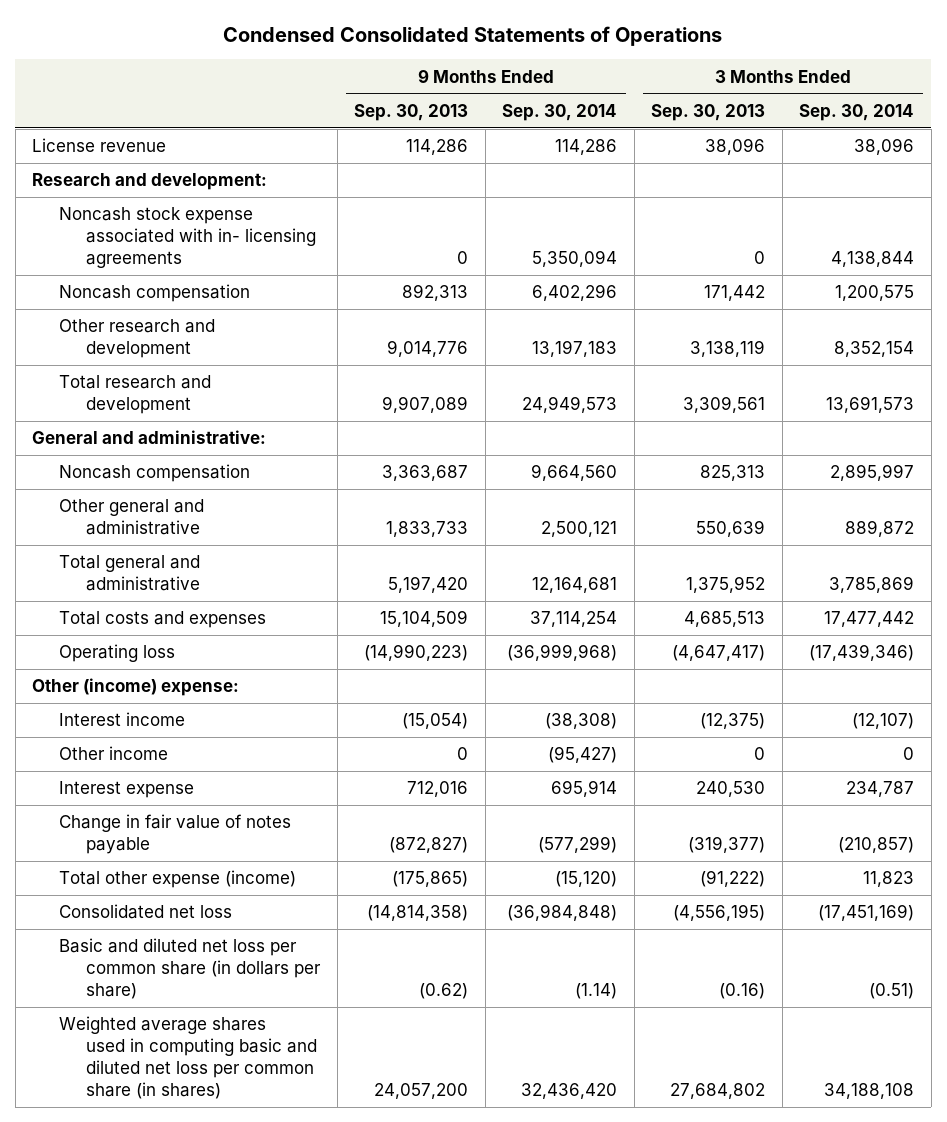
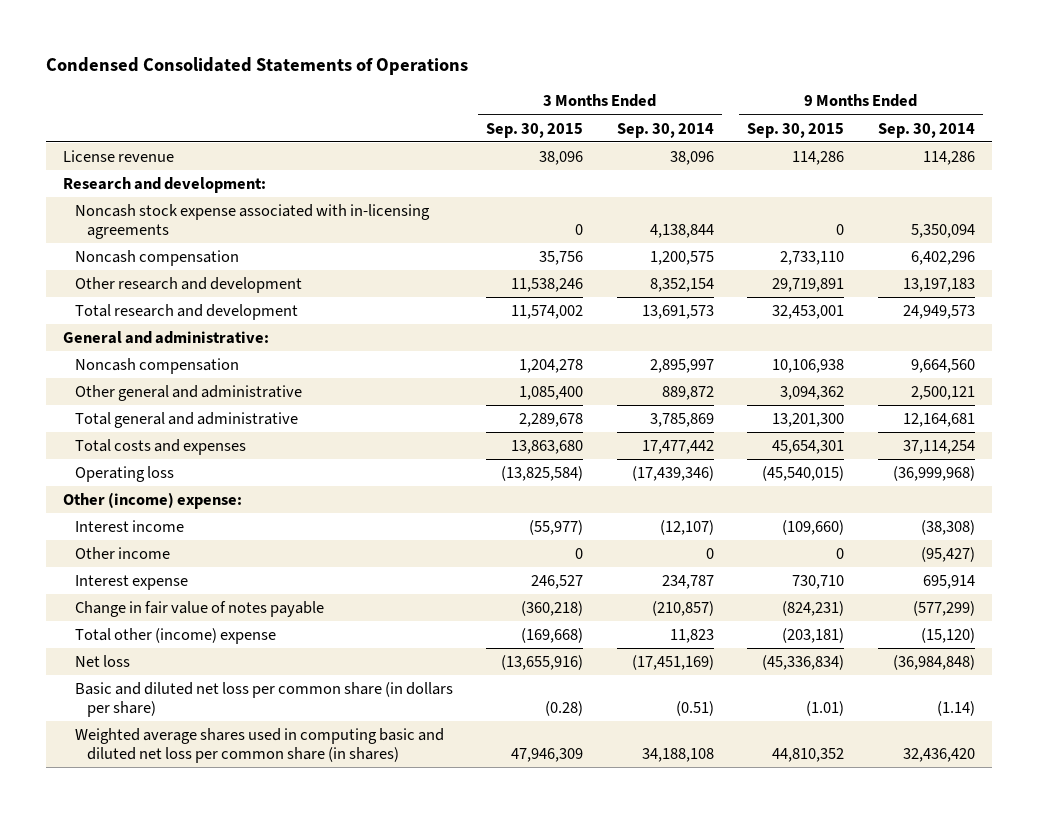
[354,103,469,121] Sep. 30, 2013 -> none
[651,103,766,121] Sep. 30, 2013 -> none
none -> [486,122,584,138] Sep. 30, 2015
none -> [747,122,845,138] Sep. 30, 2015
[59,207,317,269] Noncash stock expense associated with in- licensing agreements -> [74,203,430,239] Noncash stock expense associated with in-licensing agreements
[59,870,297,889] Total other expense (income) -> [74,627,276,644] Total other (income) expense
[59,904,233,920] Consolidated net loss -> [74,654,130,667] Net loss

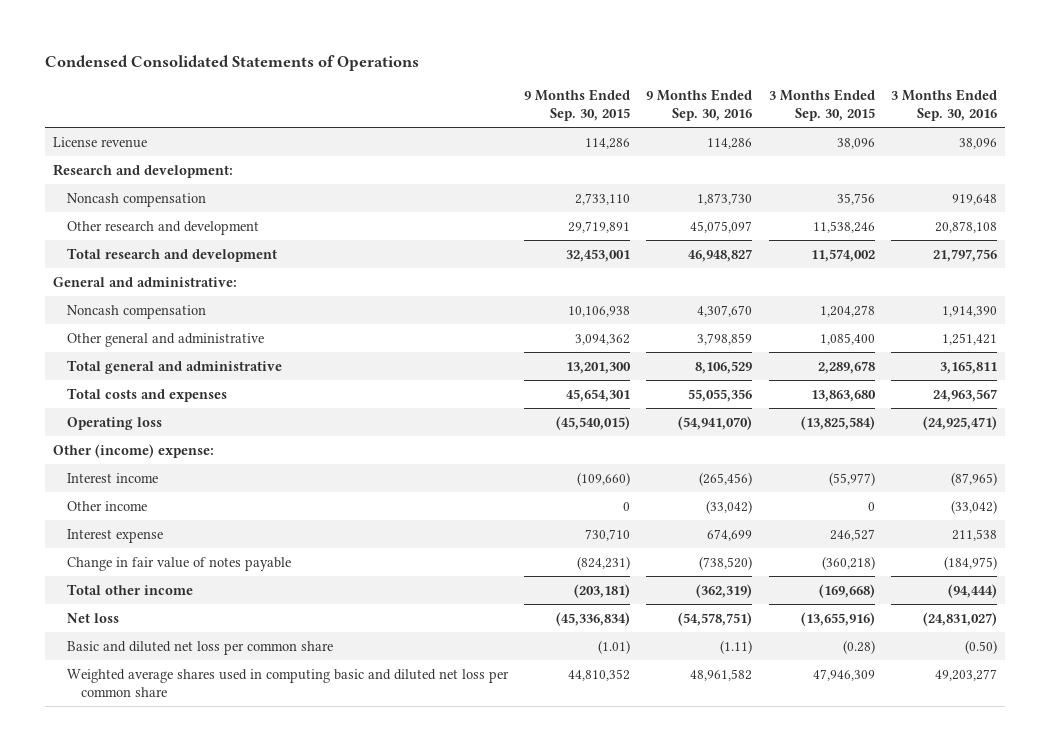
[616,122,714,138] Sep. 30, 2014 -> none
[877,122,975,138] Sep. 30, 2014 -> none
none -> [646,88,753,121] 9 Months Ended Sep. 30, 2016
none -> [891,88,998,121] 3 Months Ended Sep. 30, 2016
[74,203,430,239] Noncash stock expense associated with in-licensing agreements -> none
[74,627,276,644] Total other (income) expense -> [66,583,193,595] Total other income
[74,681,453,717] Basic and diluted net loss per common share (in dollars per share) -> [66,640,333,655] Basic and diluted net loss per common share
[74,727,444,763] Weighted average shares used in computing basic and diluted net loss per common share (in shares) -> [66,668,509,697] Weighted average shares used in computing basic and diluted net loss per common share

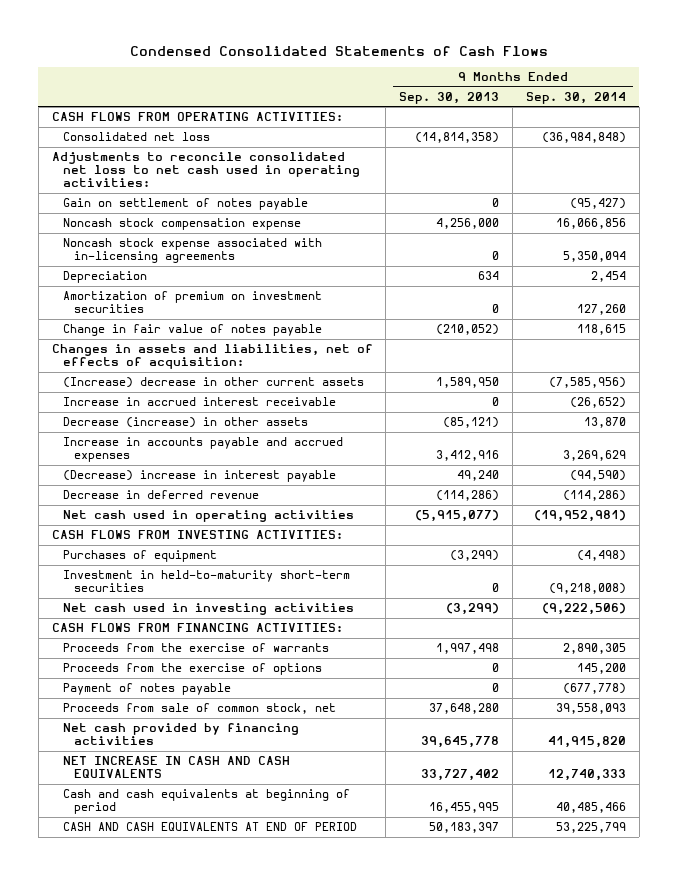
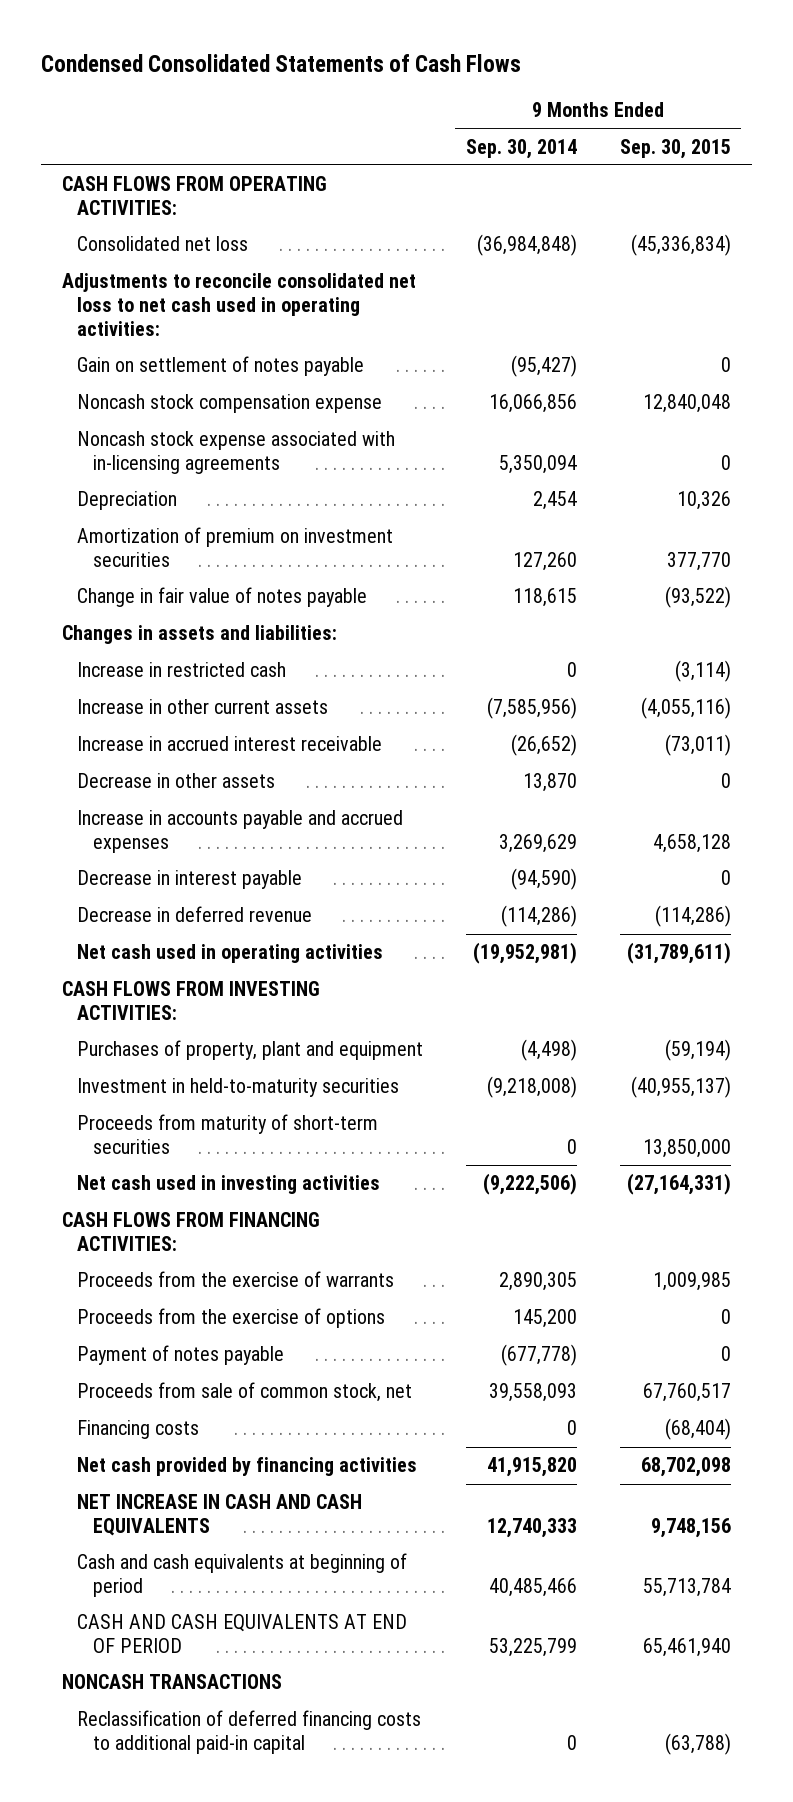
[399,91,500,104] Sep. 30, 2013 -> none
none -> [619,138,731,159] Sep. 30, 2015
[51,344,373,370] Changes in assets and liabilities, net of effects of acquisition: -> [62,625,338,645] Changes in assets and liabilities:
none -> [77,662,287,678] Increase in restricted cash
[62,377,364,389] (Increase) decrease in other current assets -> [77,699,329,715] Increase in other current assets
[62,417,308,429] Decrease (increase) in other assets -> [77,773,276,789] Decrease in other assets
[62,470,336,483] (Decrease) increase in interest payable -> [77,870,303,890] Decrease in interest payable
[62,550,217,563] Purchases of equipment -> [77,1040,424,1061] Purchases of property, plant and equipment
[62,570,350,593] Investment in held-to-maturity short-term securities -> [77,1078,400,1098] Investment in held-to-maturity securities
none -> [77,1114,379,1155] Proceeds from maturity of short-term securities
none -> [77,1420,200,1440] Financing costs
none -> [62,1674,283,1690] NONCASH TRANSACTIONS
none -> [77,1710,422,1755] Reclassification of deferred financing costs to additional paid-in capital

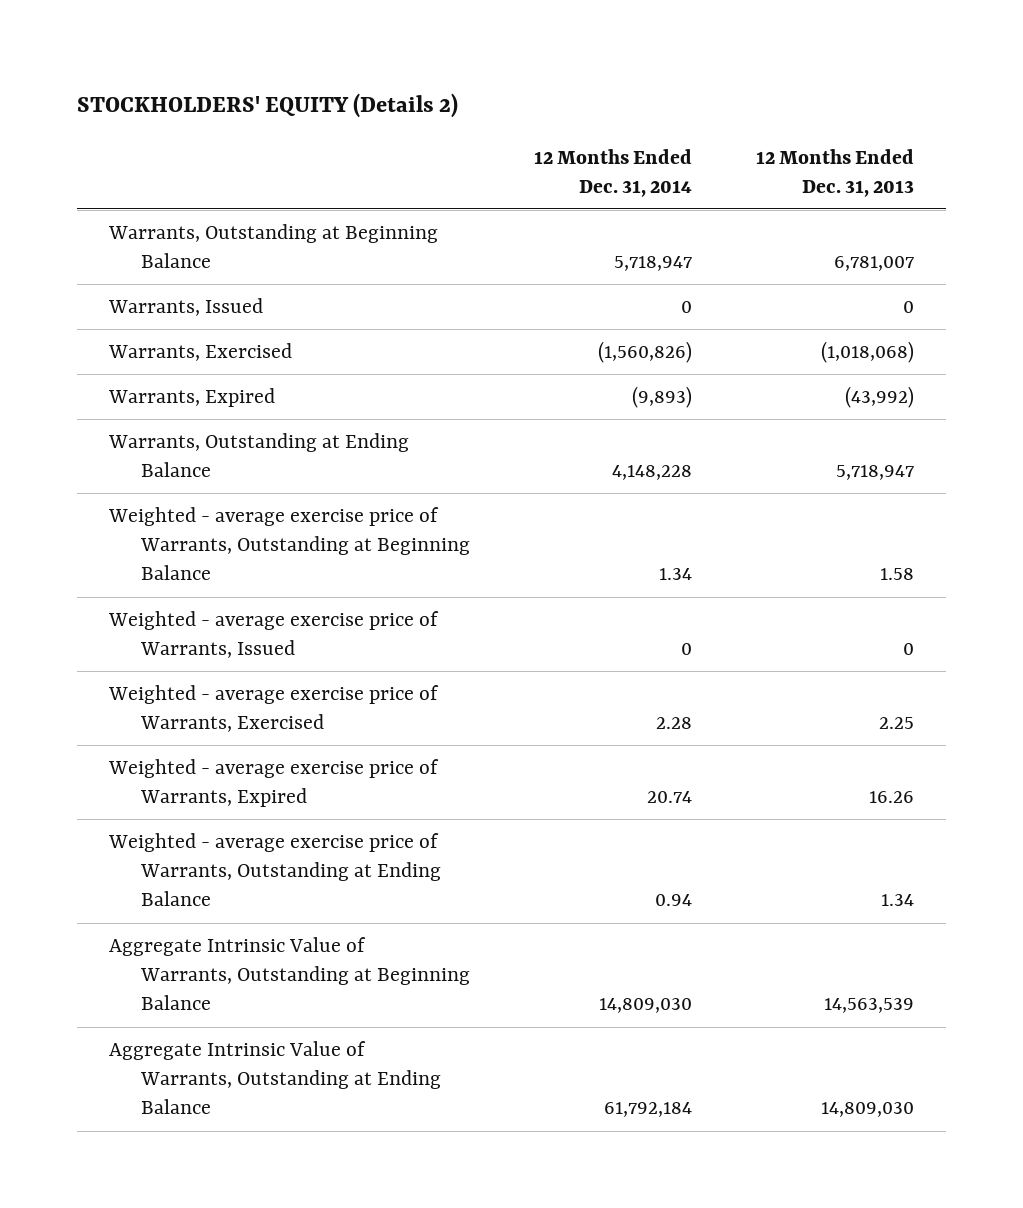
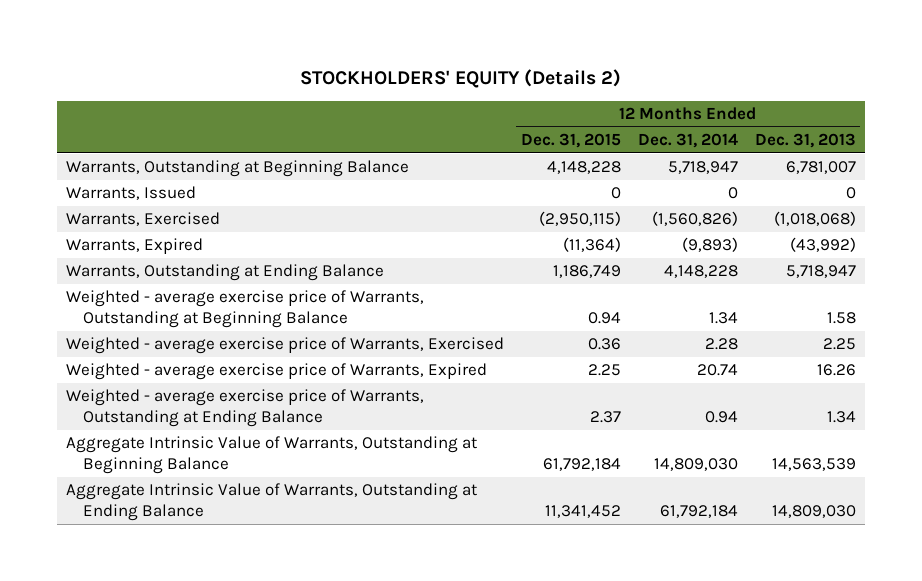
none -> [520,133,621,149] Dec. 31, 2015
[108,610,440,659] Weighted - average exercise price of Warrants, Issued -> none

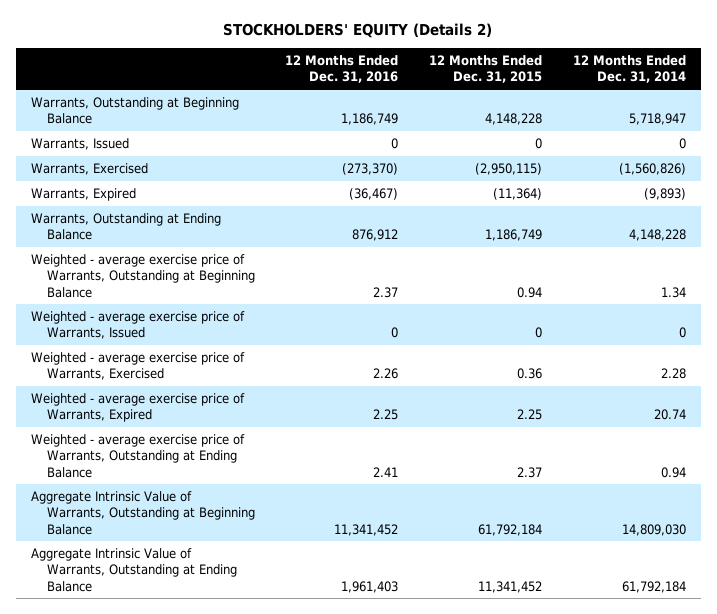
[754,133,856,149] Dec. 31, 2013 -> none
none -> [285,54,399,84] 12 Months Ended Dec. 31, 2016
none -> [31,311,246,340] Weighted - average exercise price of Warrants, Issued

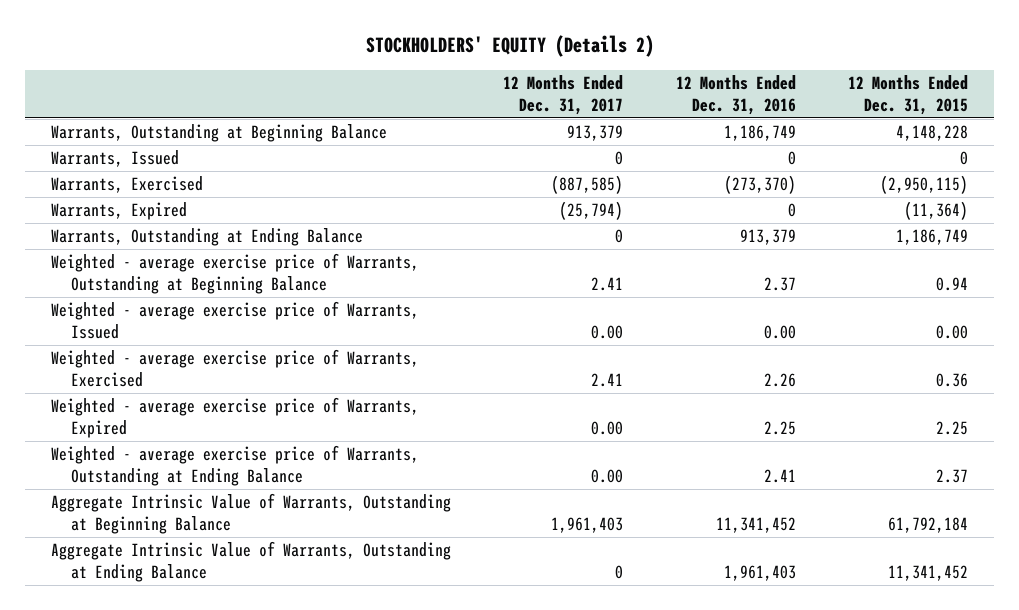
[572,54,686,84] 12 Months Ended Dec. 31, 2014 -> none
none -> [503,75,624,116] 12 Months Ended Dec. 31, 2017
[349,188,399,201] (36,467) -> [787,203,796,218] 0
[352,229,399,242] 876,912 -> [739,229,796,246] 913,379
[391,327,399,339] 0 -> [763,324,796,339] 0.00
[535,327,543,339] 0 -> [936,324,969,339] 0.00

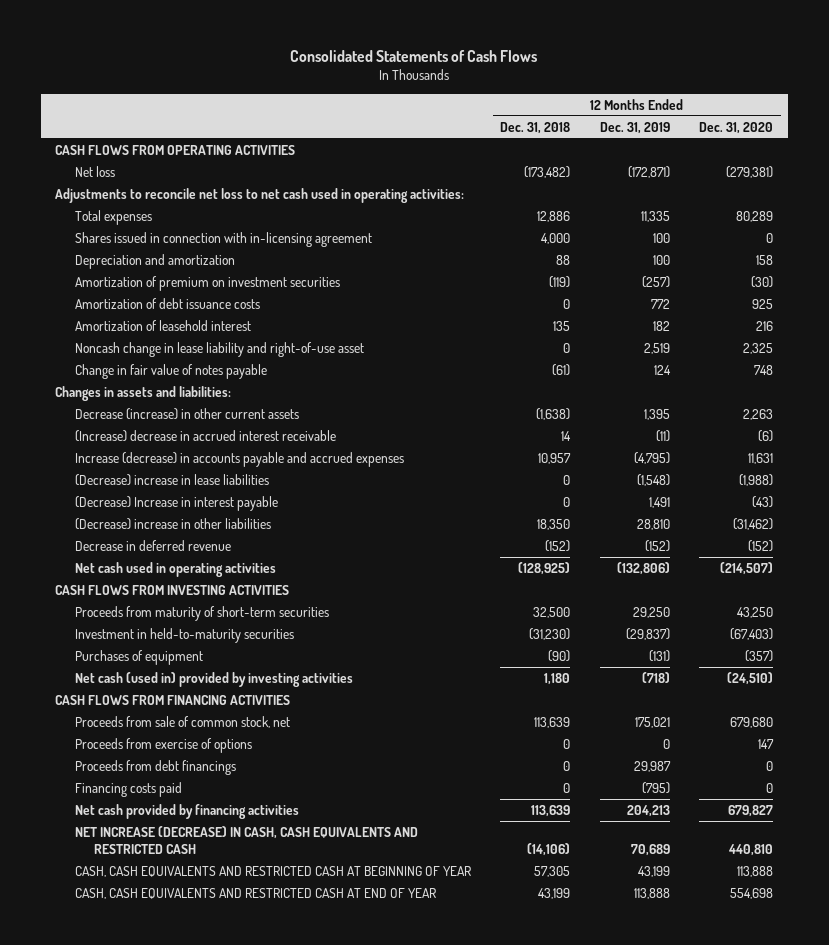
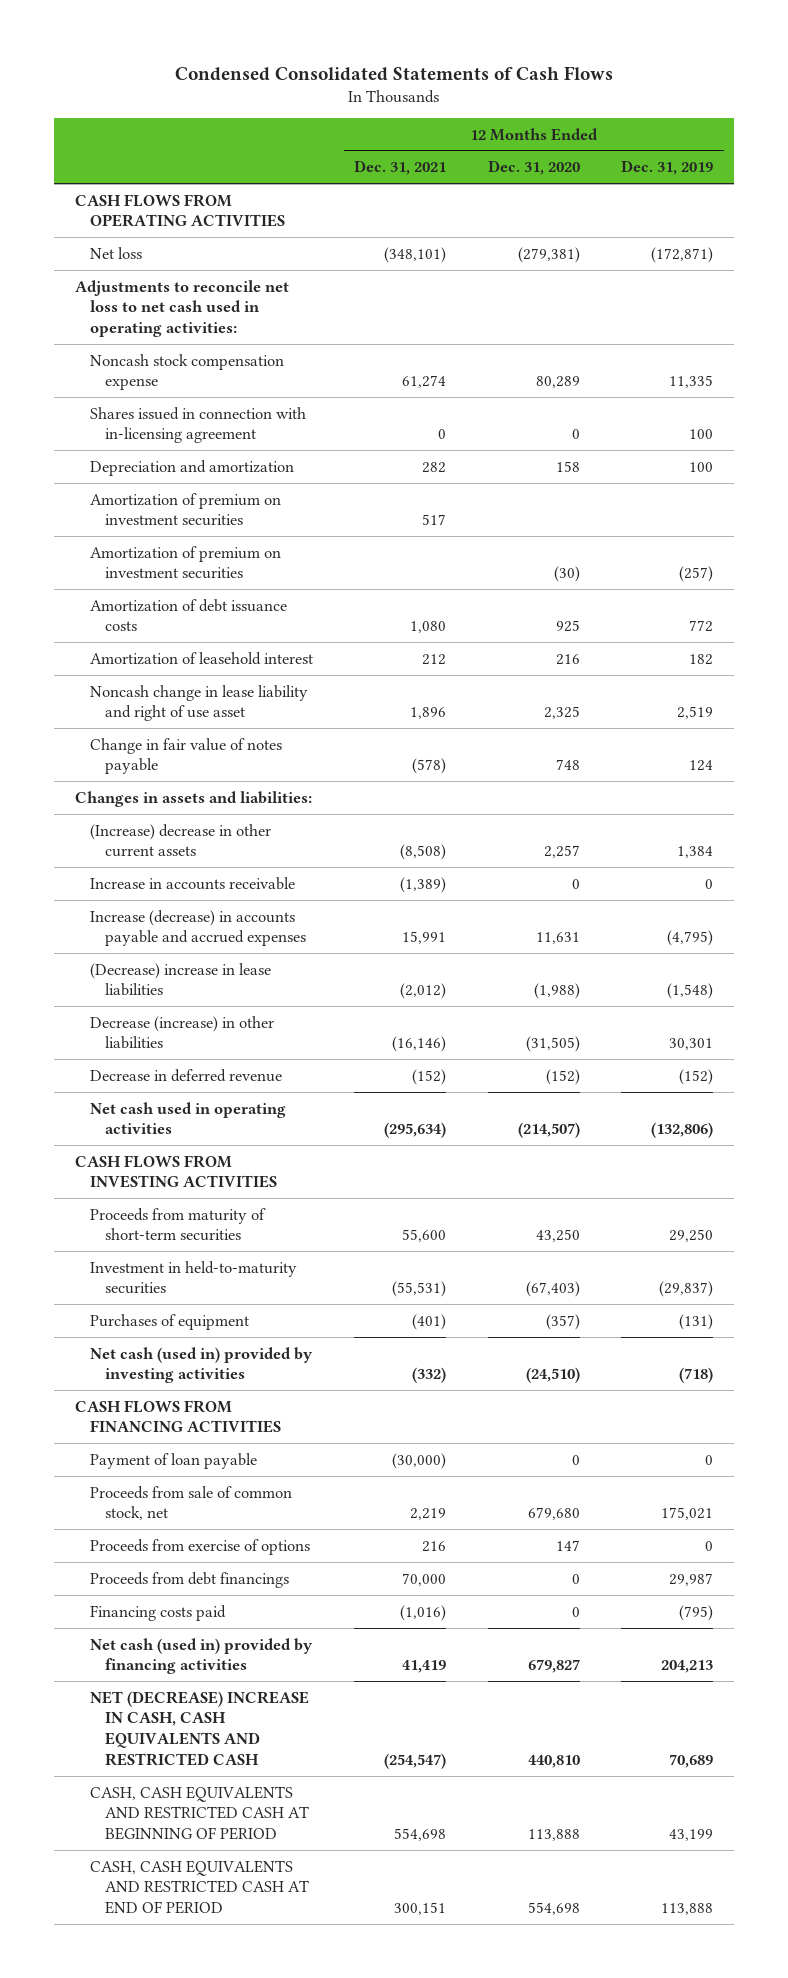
[290,49,538,62] Consolidated Statements of Cash Flows -> [175,65,614,81] Condensed Consolidated Statements of Cash Flows
[500,121,571,134] Dec. 31, 2018 -> none
none -> [354,160,447,176] Dec. 31, 2021
[74,209,152,225] Total expenses -> [90,353,285,391] Noncash stock compensation expense
none -> [90,492,282,527] Amortization of premium on investment securities
[74,341,364,357] Noncash change in lease liability and right-of-use asset -> [90,684,309,722] Noncash change in lease liability and right of use asset
[74,429,336,442] (Increase) decrease in accrued interest receivable -> none
[74,407,299,420] Decrease (increase) in other current assets -> [90,823,272,858] (Increase) decrease in other current assets
[643,408,670,420] 1,395 -> [677,846,714,859] 1,384
[743,408,774,420] 2,263 -> [543,845,580,859] 2,257
none -> [90,876,296,890] Increase in accounts receivable
[74,495,278,511] (Decrease) Increase in interest payable -> none
[74,517,271,530] (Decrease) increase in other liabilities -> [90,1015,275,1050] Decrease (increase) in other liabilities
[636,518,670,530] 28,810 -> [669,1038,714,1051] 30,301
[733,517,774,530] (31,462) -> [525,1036,580,1053] (31,505)
none -> [90,1452,258,1469] Payment of loan payable
[74,803,299,819] Net cash provided by financing activities -> [90,1637,314,1675] Net cash (used in) provided by financing activities
[74,825,418,855] NET INCREASE (DECREASE) IN CASH, CASH EQUIVALENTS AND RESTRICTED CASH -> [90,1690,310,1767] NET (DECREASE) INCREASE IN CASH, CASH EQUIVALENTS AND RESTRICTED CASH
[74,865,471,877] CASH, CASH EQUIVALENTS AND RESTRICTED CASH AT BEGINNING OF YEAR -> [90,1785,310,1841] CASH, CASH EQUIVALENTS AND RESTRICTED CASH AT BEGINNING OF PERIOD
[74,887,436,899] CASH, CASH EQUIVALENTS AND RESTRICTED CASH AT END OF YEAR -> [90,1859,310,1915] CASH, CASH EQUIVALENTS AND RESTRICTED CASH AT END OF PERIOD

